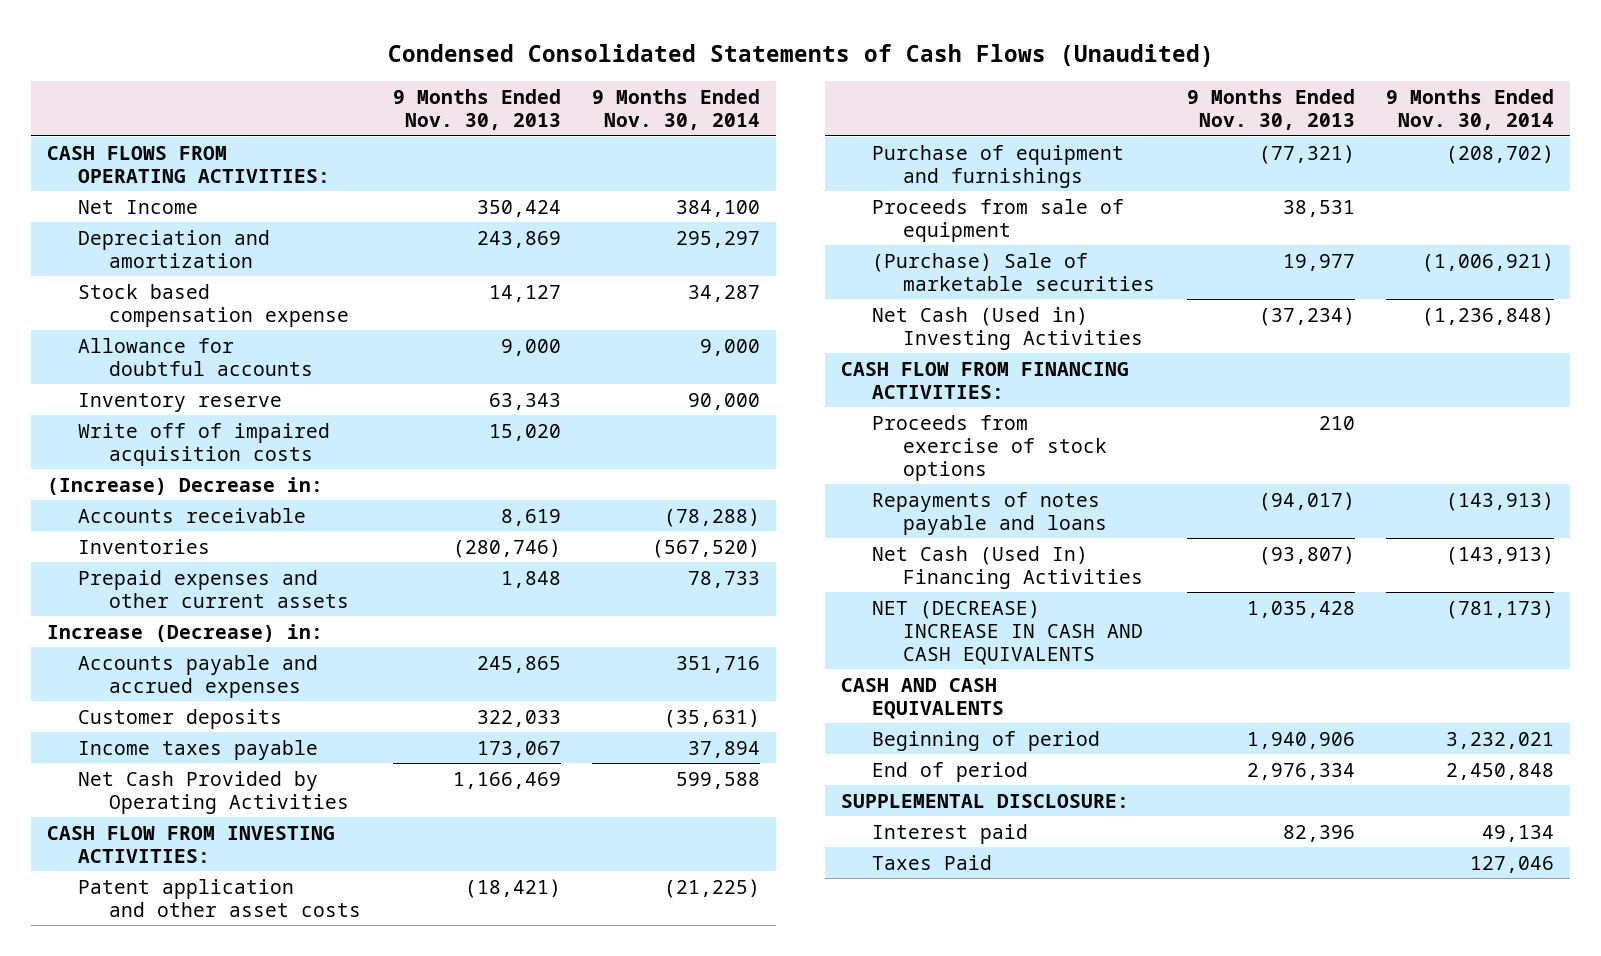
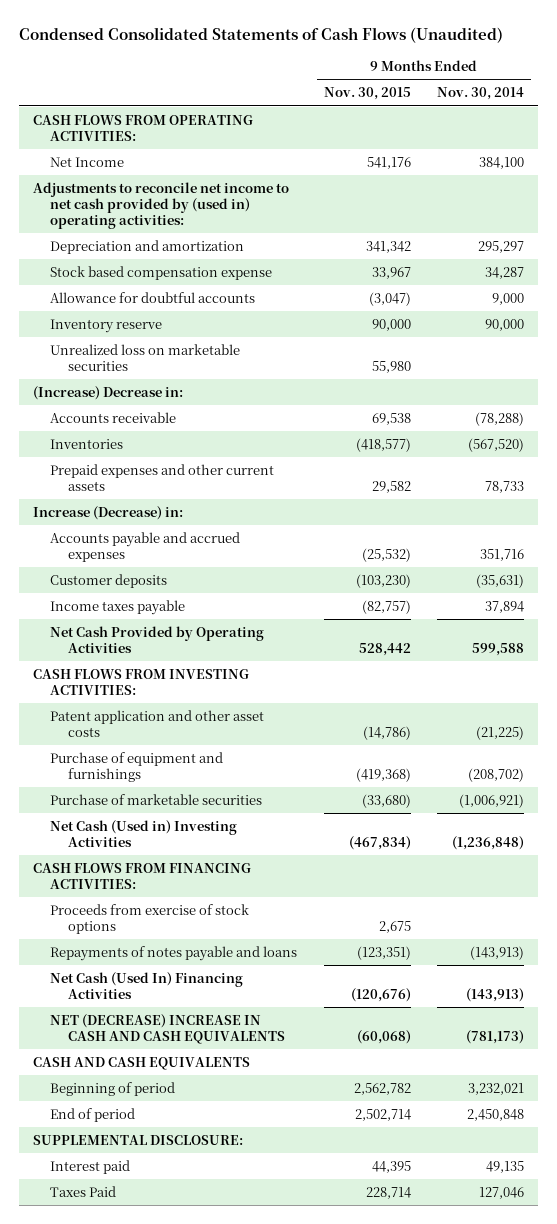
[392,89,561,130] 9 Months Ended Nov. 30, 2013 -> none
none -> [323,87,411,101] Nov. 30, 2015
none -> [32,181,289,229] Adjustments to reconcile net income to net cash provided by (used in) operating activities:
[77,422,330,466] Write off of impaired acquisition costs -> none
none -> [50,343,241,371] Unrealized loss on marketable securities
[46,825,335,863] CASH FLOW FROM INVESTING ACTIVITIES: -> [32,668,249,695] CASH FLOWS FROM INVESTING ACTIVITIES:
[872,198,1125,242] Proceeds from sale of equipment -> none
[872,252,1156,291] (Purchase) Sale of marketable securities -> [50,793,263,805] Purchase of marketable securities
[840,361,1129,399] CASH FLOW FROM FINANCING ACTIVITIES: -> [32,862,251,889] CASH FLOWS FROM FINANCING ACTIVITIES:
[1482,824,1555,842] 49,134 -> [486,1160,525,1173] 49,135

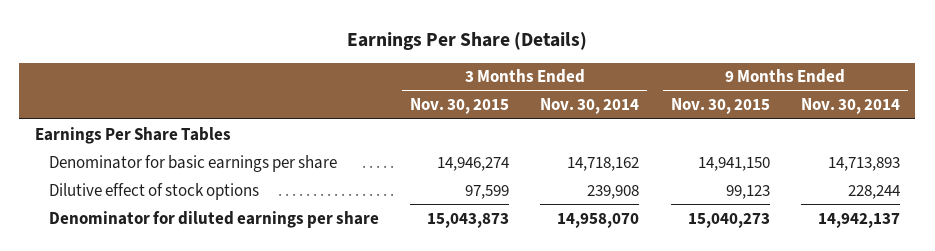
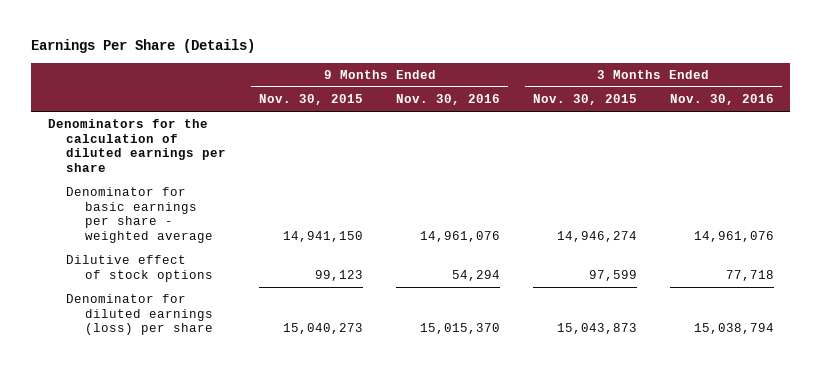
[540,98,640,115] Nov. 30, 2014 -> none
[800,98,900,115] Nov. 30, 2014 -> none
none -> [396,94,501,106] Nov. 30, 2016
none -> [669,94,774,106] Nov. 30, 2016
[34,126,231,144] Earnings Per Share Tables -> none
none -> [47,119,227,172] Denominators for the calculation of diluted earnings per share
[48,154,337,172] Denominator for basic earnings per share -> [66,187,213,243] Denominator for basic earnings per share - weighted average
[48,210,379,228] Denominator for diluted earnings per share -> [66,294,213,336] Denominator for diluted earnings (loss) per share

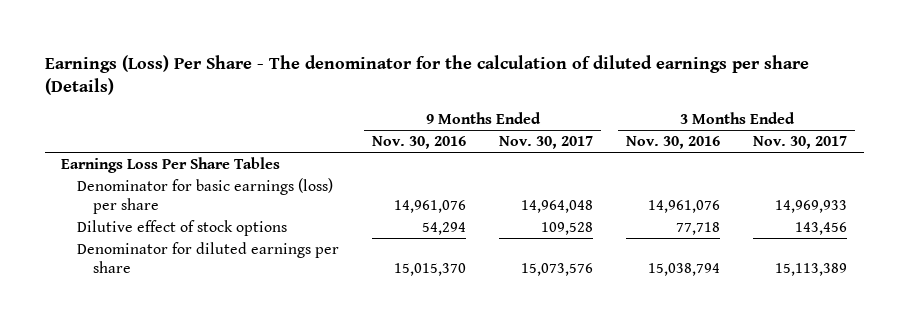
[31,39,256,54] Earnings Per Share (Details) -> [44,54,809,96] Earnings (Loss) Per Share - The denominator for the calculation of diluted earnings per share (Details)
[259,94,364,106] Nov. 30, 2015 -> none
[533,94,638,106] Nov. 30, 2015 -> none
none -> [499,136,594,150] Nov. 30, 2017
none -> [753,136,848,150] Nov. 30, 2017
[47,119,227,172] Denominators for the calculation of diluted earnings per share -> none
none -> [61,156,281,173] Earnings Loss Per Share Tables
[66,187,213,243] Denominator for basic earnings per share - weighted average -> [77,177,334,214] Denominator for basic earnings (loss) per share
[66,294,213,336] Denominator for diluted earnings (loss) per share -> [77,241,340,273] Denominator for diluted earnings per share

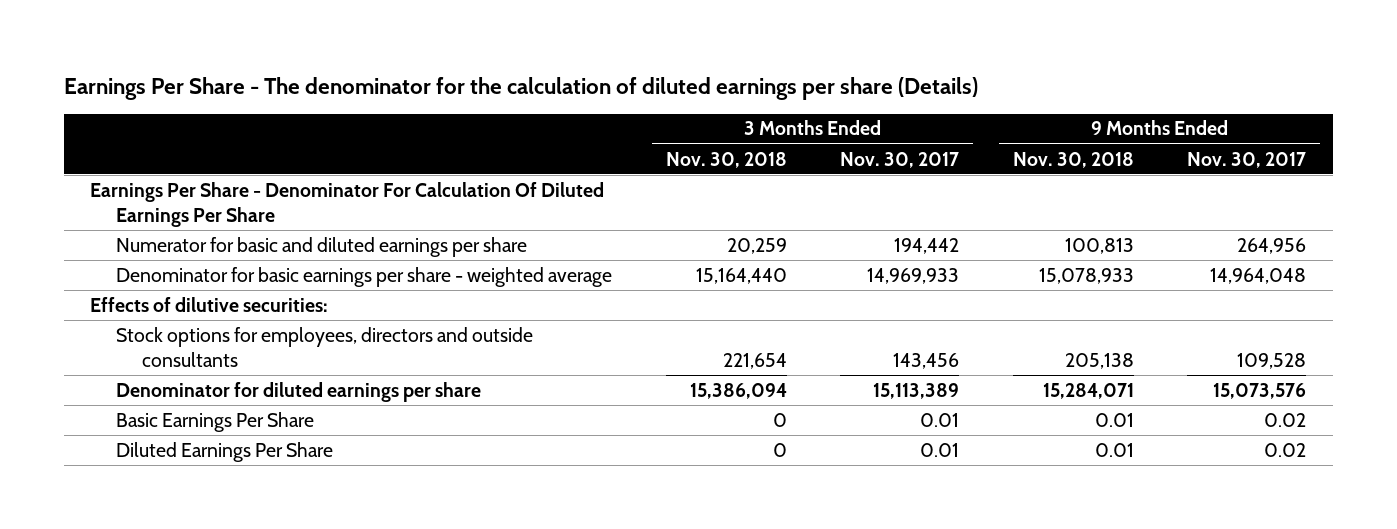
[44,54,809,96] Earnings (Loss) Per Share - The denominator for the calculation of diluted earnings per share (Details) -> [63,76,978,100] Earnings Per Share - The denominator for the calculation of diluted earnings per share (Details)
[372,136,467,150] Nov. 30, 2016 -> none
[626,136,721,150] Nov. 30, 2016 -> none
none -> [665,151,787,168] Nov. 30, 2018
none -> [1012,151,1134,168] Nov. 30, 2018
[61,156,281,173] Earnings Loss Per Share Tables -> [90,181,605,227] Earnings Per Share - Denominator For Calculation Of Diluted Earnings Per Share
none -> [116,236,528,257] Numerator for basic and diluted earnings per share
[77,177,334,214] Denominator for basic earnings (loss) per share -> [116,266,613,287] Denominator for basic earnings per share - weighted average
none -> [90,296,329,312] Effects of dilutive securities:
[77,219,288,236] Dilutive effect of stock options -> [116,326,534,367] Stock options for employees, directors and outside consultants
none -> [116,411,315,432] Basic Earnings Per Share
none -> [116,441,334,462] Diluted Earnings Per Share

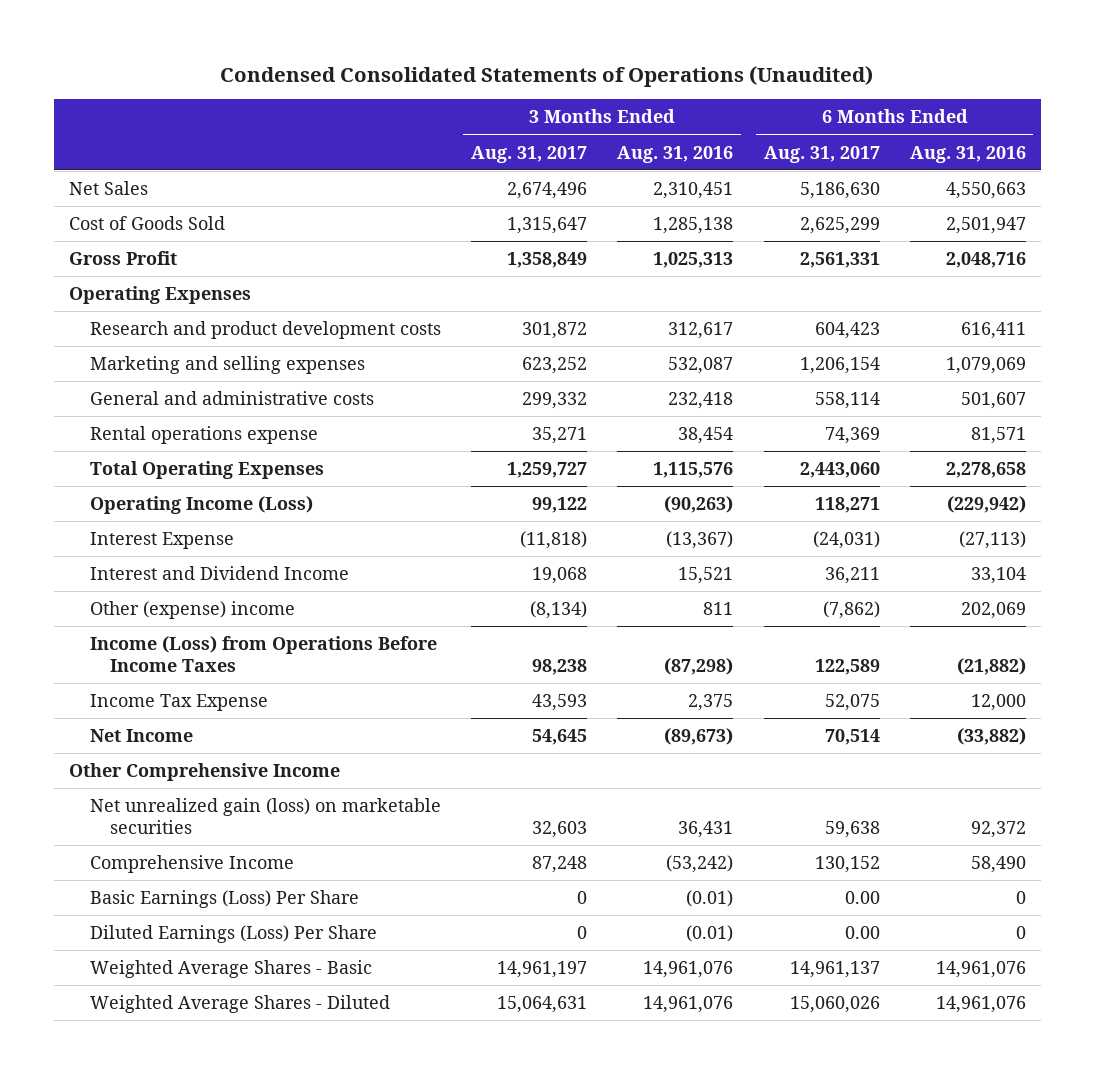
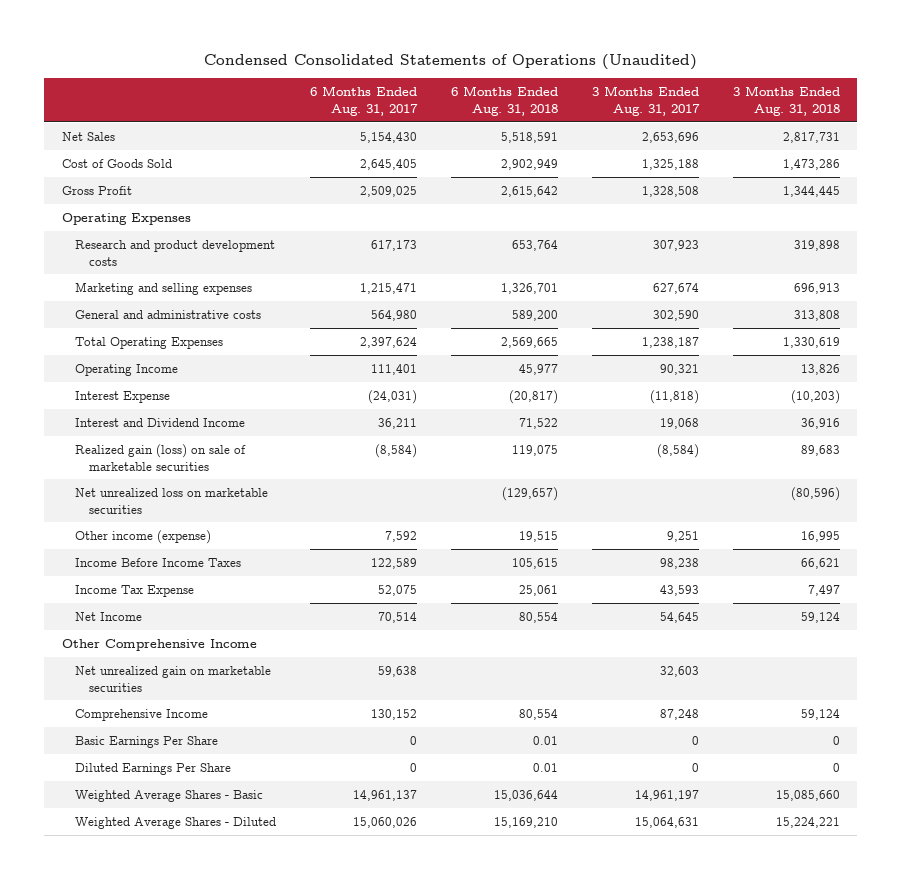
[617,145,734,163] Aug. 31, 2016 -> none
[909,145,1026,163] Aug. 31, 2016 -> none
none -> [451,86,559,116] 6 Months Ended Aug. 31, 2018
none -> [733,86,841,116] 3 Months Ended Aug. 31, 2018
[506,182,587,200] 2,674,496 -> [642,131,700,143] 2,653,696
[799,182,880,200] 5,186,630 -> [360,131,418,143] 5,154,430
[506,217,587,235] 1,315,647 -> [642,158,700,170] 1,325,188
[799,217,880,235] 2,625,299 -> [360,158,418,170] 2,645,405
[506,252,587,269] 1,358,849 -> [642,185,700,197] 1,328,508
[799,252,880,269] 2,561,331 -> [360,185,418,197] 2,509,025
[89,426,318,445] Rental operations expense -> none
[521,322,587,340] 301,872 -> [653,239,700,251] 307,923
[814,322,880,340] 604,423 -> [371,239,418,251] 617,173
[521,357,587,375] 623,252 -> [653,282,700,294] 627,674
[799,357,880,375] 1,206,154 -> [360,282,418,294] 1,215,471
[521,392,587,410] 299,332 -> [653,309,700,321] 302,590
[814,392,880,410] 558,114 -> [371,309,418,321] 564,980
[506,462,587,479] 1,259,727 -> [642,336,700,348] 1,238,187
[799,462,880,479] 2,443,060 -> [360,336,418,348] 2,397,624
[89,496,313,515] Operating Income (Loss) -> [75,363,179,376] Operating Income
[531,497,587,514] 99,122 -> [660,363,700,375] 90,321
[814,497,880,514] 118,271 -> [371,363,418,375] 111,401
none -> [75,443,247,471] Realized gain (loss) on sale of marketable securities
none -> [75,487,269,514] Net unrealized loss on marketable securities
[89,601,295,620] Other (expense) income -> [75,529,212,544] Other income (expense)
[529,601,587,620] (8,134) -> [667,530,700,542] 9,251
[822,601,880,620] (7,862) -> [385,530,418,542] 7,592
[89,636,437,672] Income (Loss) from Operations Before Income Taxes -> [75,557,242,567] Income Before Income Taxes
[89,798,441,834] Net unrealized gain (loss) on marketable securities -> [75,665,272,692] Net unrealized gain on marketable securities
[89,890,359,909] Basic Earnings (Loss) Per Share -> [75,735,219,748] Basic Earnings Per Share
[844,891,880,905] 0.00 -> [410,735,418,745] 0
[89,925,377,944] Diluted Earnings (Loss) Per Share -> [75,762,232,775] Diluted Earnings Per Share
[844,926,880,940] 0.00 -> [410,762,418,772] 0

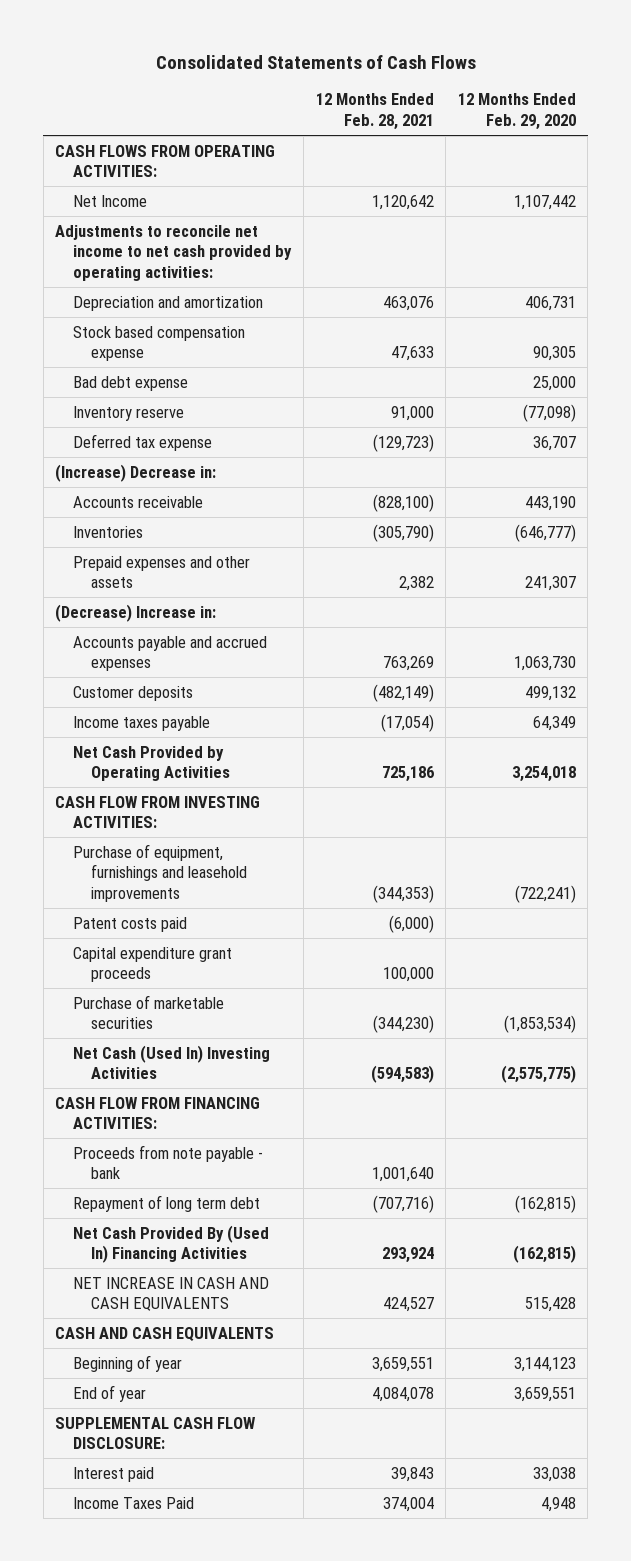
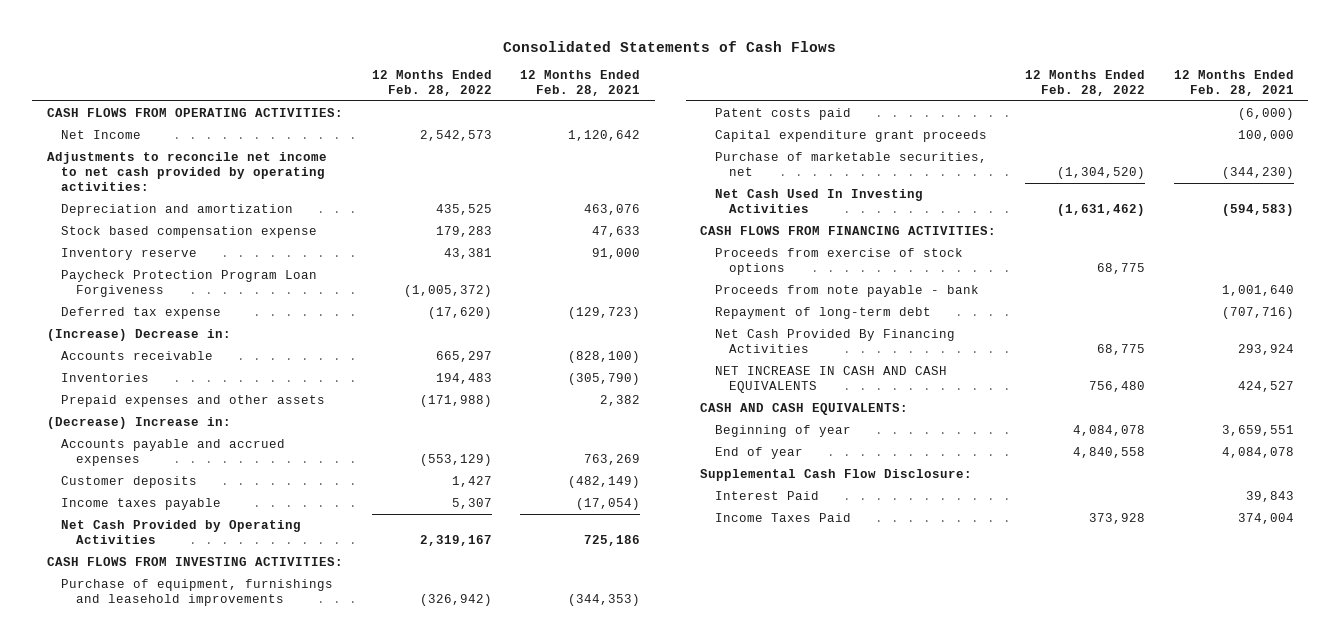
[457,93,576,131] 12 Months Ended Feb. 29, 2020 -> none
none -> [371,70,492,96] 12 Months Ended Feb. 28, 2022
[73,375,189,391] Bad debt expense -> none
none -> [61,270,318,297] Paycheck Protection Program Loan Forgiveness
[55,795,261,829] CASH FLOW FROM INVESTING ACTIVITIES: -> [46,557,343,567] CASH FLOWS FROM INVESTING ACTIVITIES:
[73,994,225,1030] Purchase of marketable securities -> [714,152,987,176] Purchase of marketable securities, net
[73,1044,271,1080] Net Cash (Used In) Investing Activities -> [714,189,923,213] Net Cash Used In Investing Activities
[55,1096,261,1130] CASH FLOW FROM FINANCING ACTIVITIES: -> [700,226,997,236] CASH FLOWS FROM FINANCING ACTIVITIES:
none -> [714,248,963,275] Proceeds from exercise of stock options
[73,1194,261,1212] Repayment of long term debt -> [714,307,931,320] Repayment of long-term debt
[73,1224,270,1264] Net Cash Provided By (Used In) Financing Activities -> [714,329,955,353] Net Cash Provided By Financing Activities
[55,1326,275,1341] CASH AND CASH EQUIVALENTS -> [700,403,909,416] CASH AND CASH EQUIVALENTS:
[55,1416,257,1450] SUPPLEMENTAL CASH FLOW DISCLOSURE: -> [700,469,973,482] Supplemental Cash Flow Disclosure:
[73,1466,155,1482] Interest paid -> [714,491,819,501] Interest Paid

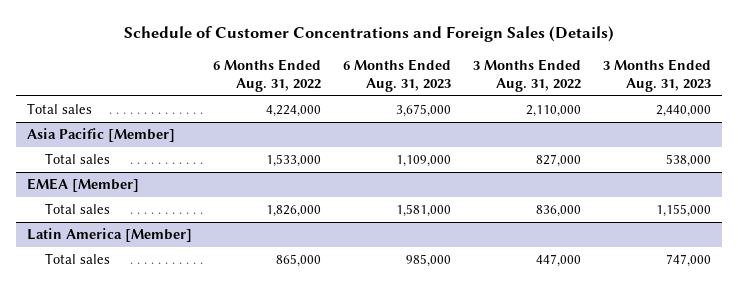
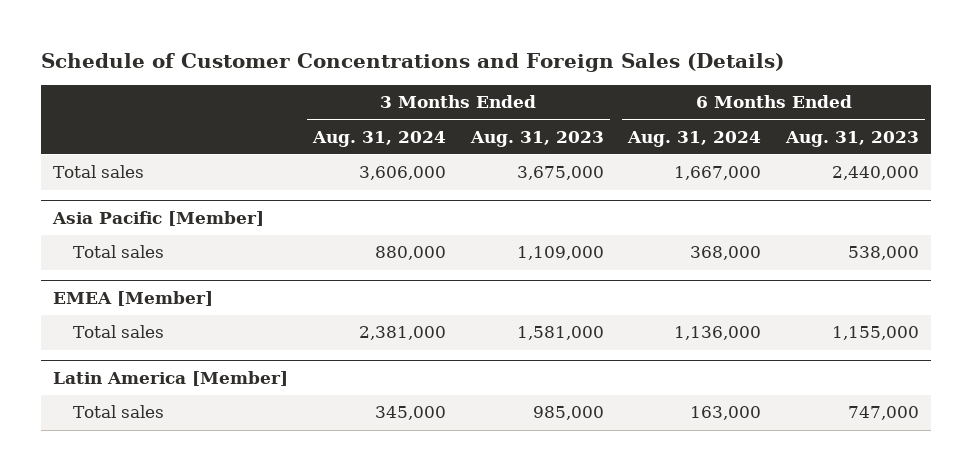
[213,58,322,92] 6 Months Ended Aug. 31, 2022 -> none
[473,58,582,92] 3 Months Ended Aug. 31, 2022 -> none
none -> [312,130,447,147] Aug. 31, 2024
none -> [627,130,762,147] Aug. 31, 2024
[396,104,452,118] 3,675,000 -> [831,166,919,181] 2,440,000
[656,105,712,118] 2,440,000 -> [516,166,604,181] 3,675,000
[396,155,452,168] 1,109,000 -> [847,246,919,261] 538,000
[666,154,712,168] 538,000 -> [516,246,604,261] 1,109,000
[396,204,452,218] 1,581,000 -> [831,326,919,341] 1,155,000
[656,204,712,218] 1,155,000 -> [516,326,604,341] 1,581,000
[406,254,452,268] 985,000 -> [847,406,919,421] 747,000
[666,254,712,268] 747,000 -> [532,406,604,421] 985,000

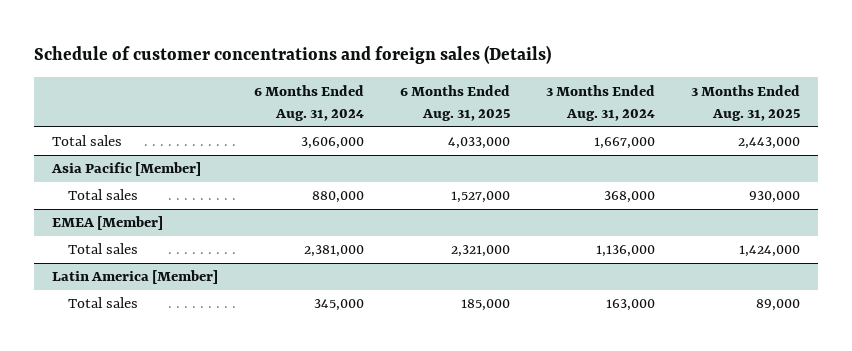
[41,52,785,72] Schedule of Customer Concentrations and Foreign Sales (Details) -> [33,45,551,65] Schedule of customer concentrations and foreign sales (Details)
[469,130,604,147] Aug. 31, 2023 -> none
[784,130,919,147] Aug. 31, 2023 -> none
none -> [399,84,510,121] 6 Months Ended Aug. 31, 2025
none -> [690,84,800,121] 3 Months Ended Aug. 31, 2025
[359,166,447,181] 3,606,000 -> [593,137,655,150] 1,667,000
[674,166,762,181] 1,667,000 -> [300,137,364,150] 3,606,000
[375,246,447,261] 880,000 -> [603,191,655,204] 368,000
[690,246,762,261] 368,000 -> [311,191,364,204] 880,000
[359,326,447,341] 2,381,000 -> [595,245,655,258] 1,136,000
[674,326,762,341] 1,136,000 -> [303,245,364,258] 2,381,000
[375,406,447,421] 345,000 -> [605,299,655,312] 163,000
[690,406,762,421] 163,000 -> [313,299,364,312] 345,000

